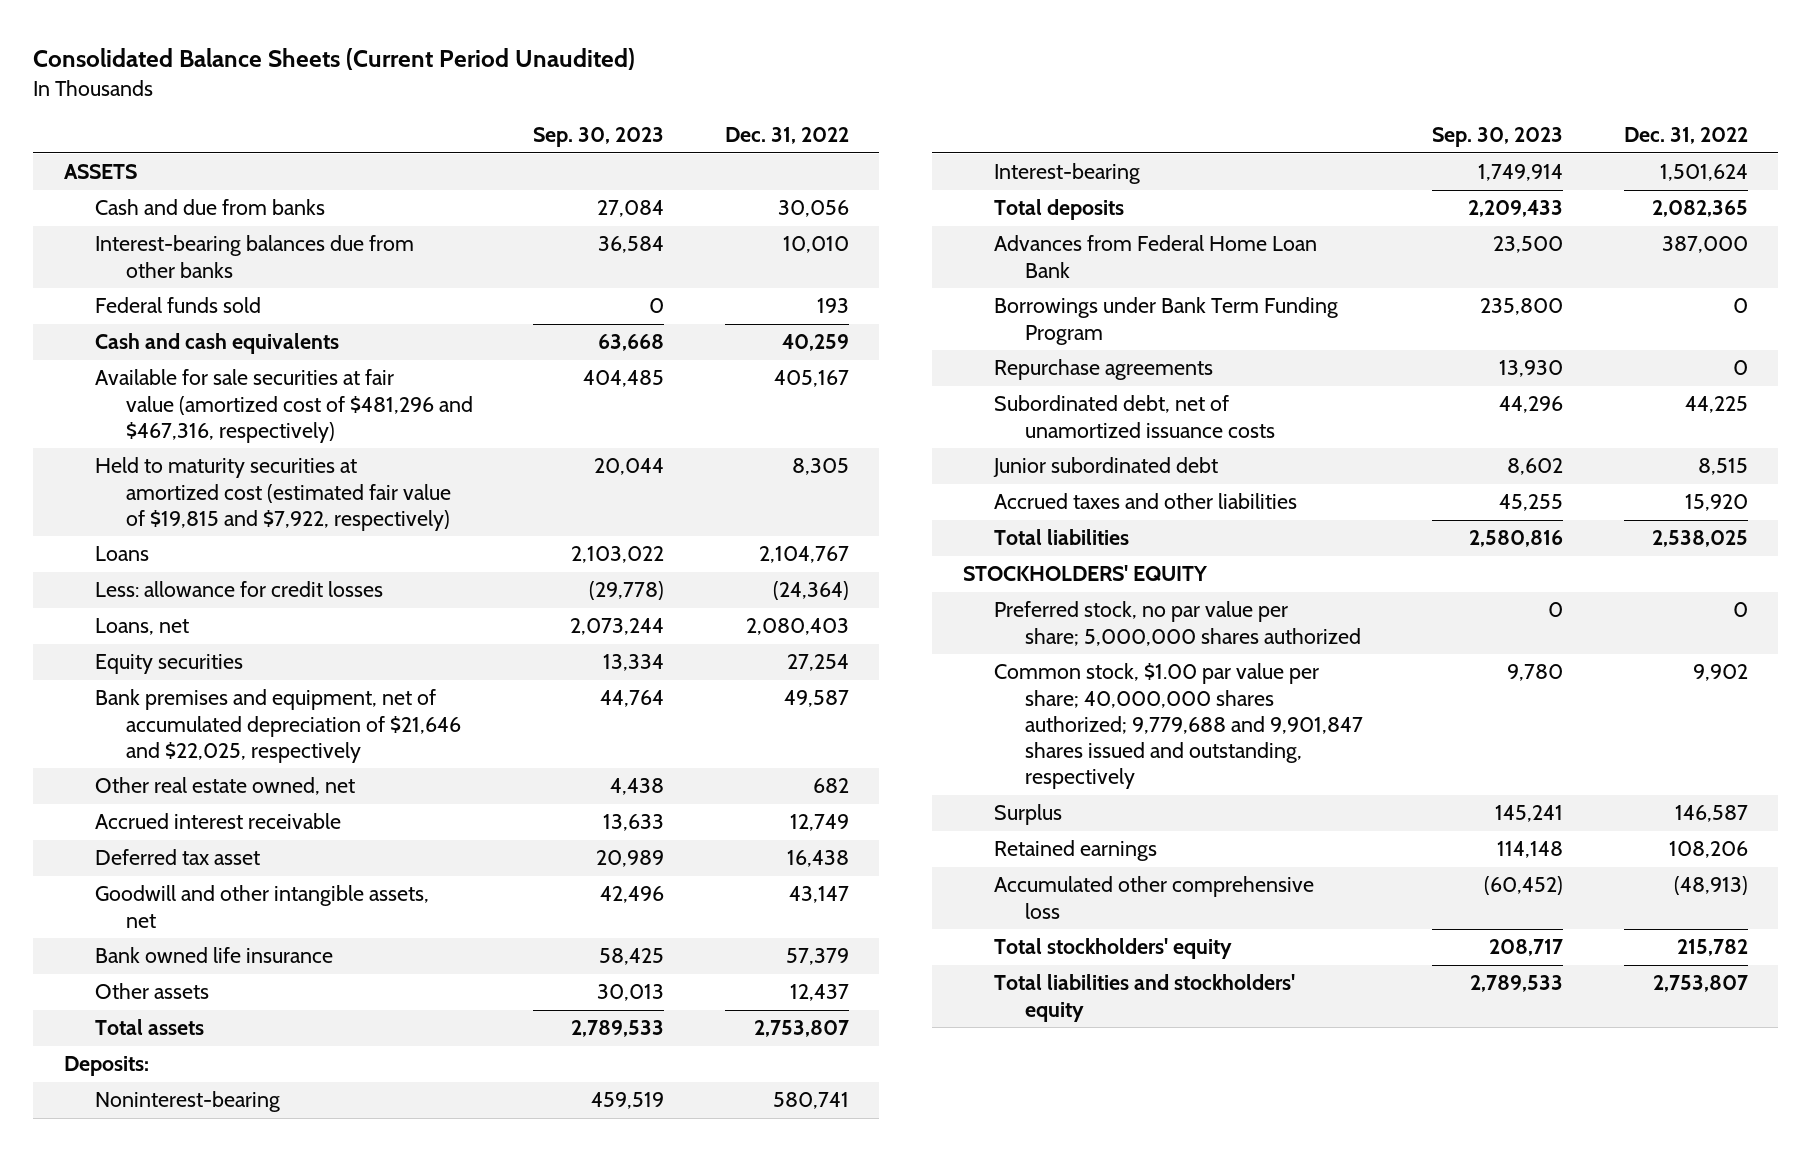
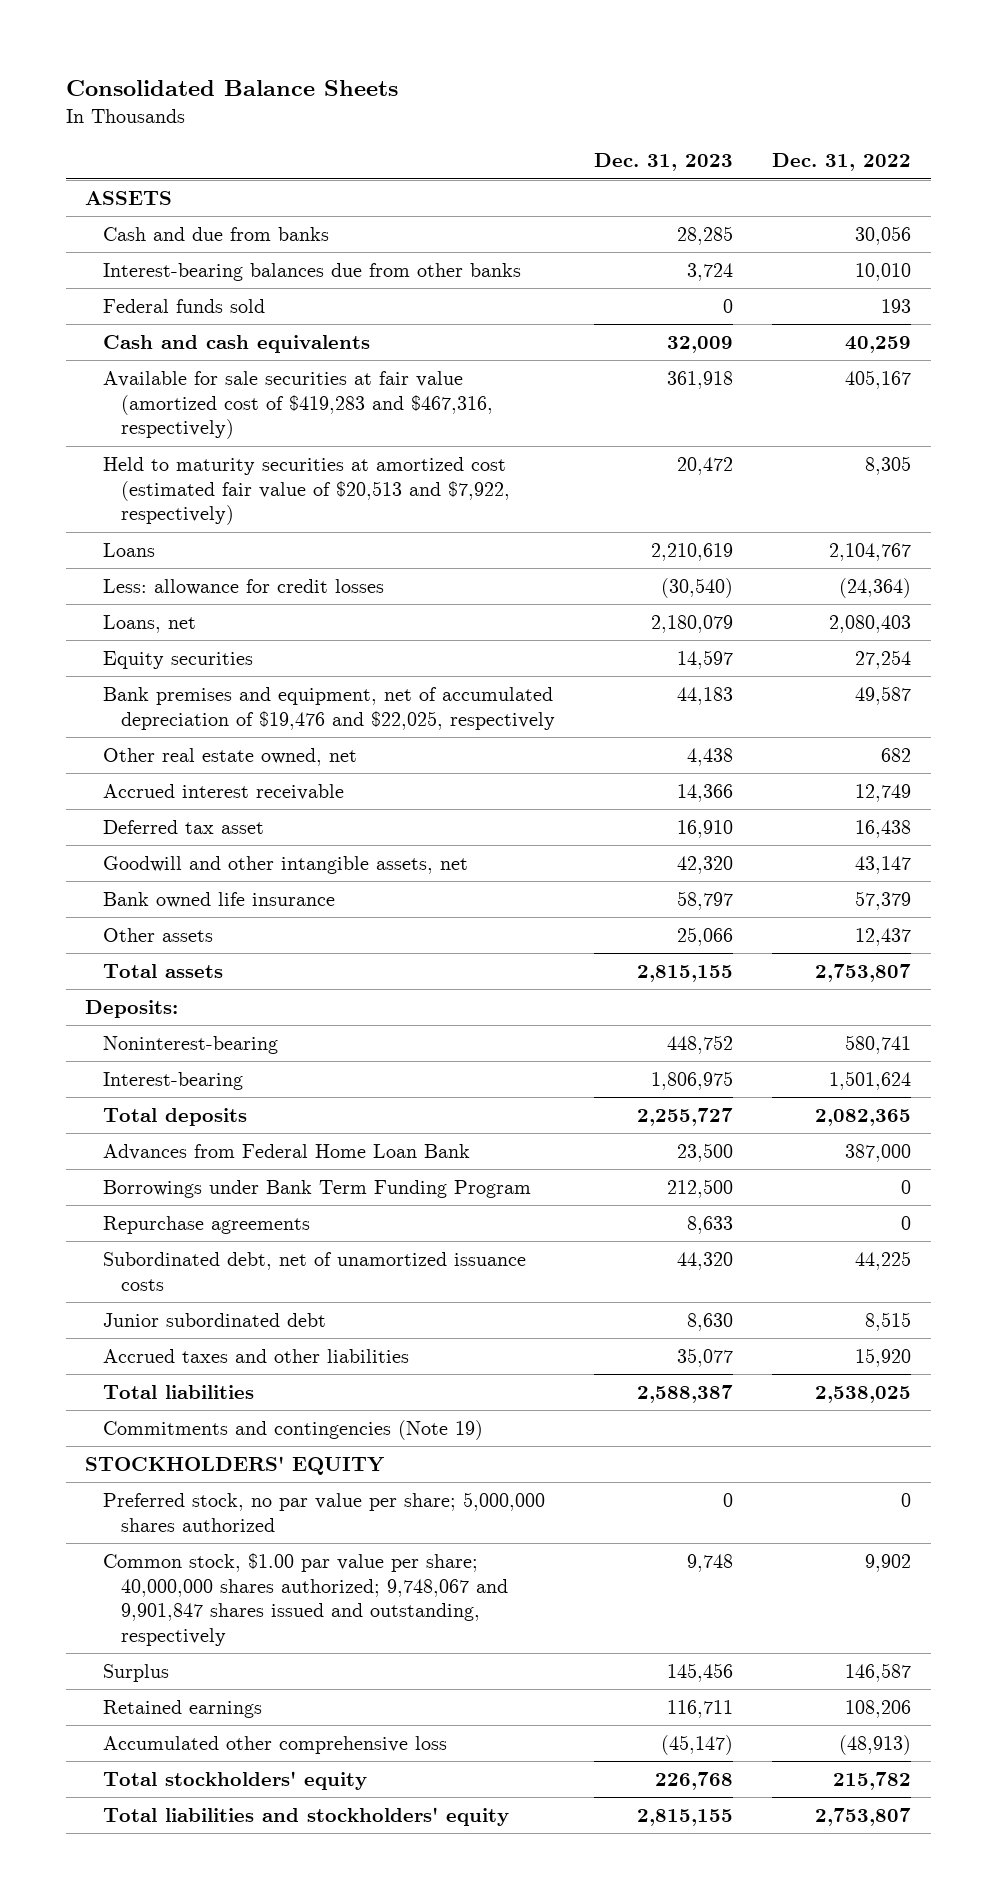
[33,47,636,70] Consolidated Balance Sheets (Current Period Unaudited) -> [65,80,398,97] Consolidated Balance Sheets
[533,127,665,148] Sep. 30, 2023 -> none
none -> [594,153,734,172] Dec. 31, 2023
[94,369,473,443] Available for sale securities at fair value (amortized cost of $481,296 and $467,316, respectively) -> [103,370,494,440] Available for sale securities at fair value (amortized cost of $419,283 and $467,316, respectively)
[94,457,451,531] Held to maturity securities at amortized cost (estimated fair value of $19,815 and $7,922, respectively) -> [103,456,511,526] Held to maturity securities at amortized cost (estimated fair value of $20,513 and $7,922, respectively)
[94,689,461,763] Bank premises and equipment, net of accumulated depreciation of $21,646 and $22,025, respectively -> [103,686,556,730] Bank premises and equipment, net of accumulated depreciation of $19,476 and $22,025, respectively
none -> [103,1419,484,1440] Commitments and contingencies (Note 19)
[993,663,1363,790] Common stock, $1.00 par value per share; 40,000,000 shares authorized; 9,779,688 and 9,901,847 shares issued and outstanding, respectively -> [103,1552,509,1647] Common stock, $1.00 par value per share; 40,000,000 shares authorized; 9,748,067 and 9,901,847 shares issued and outstanding, respectively

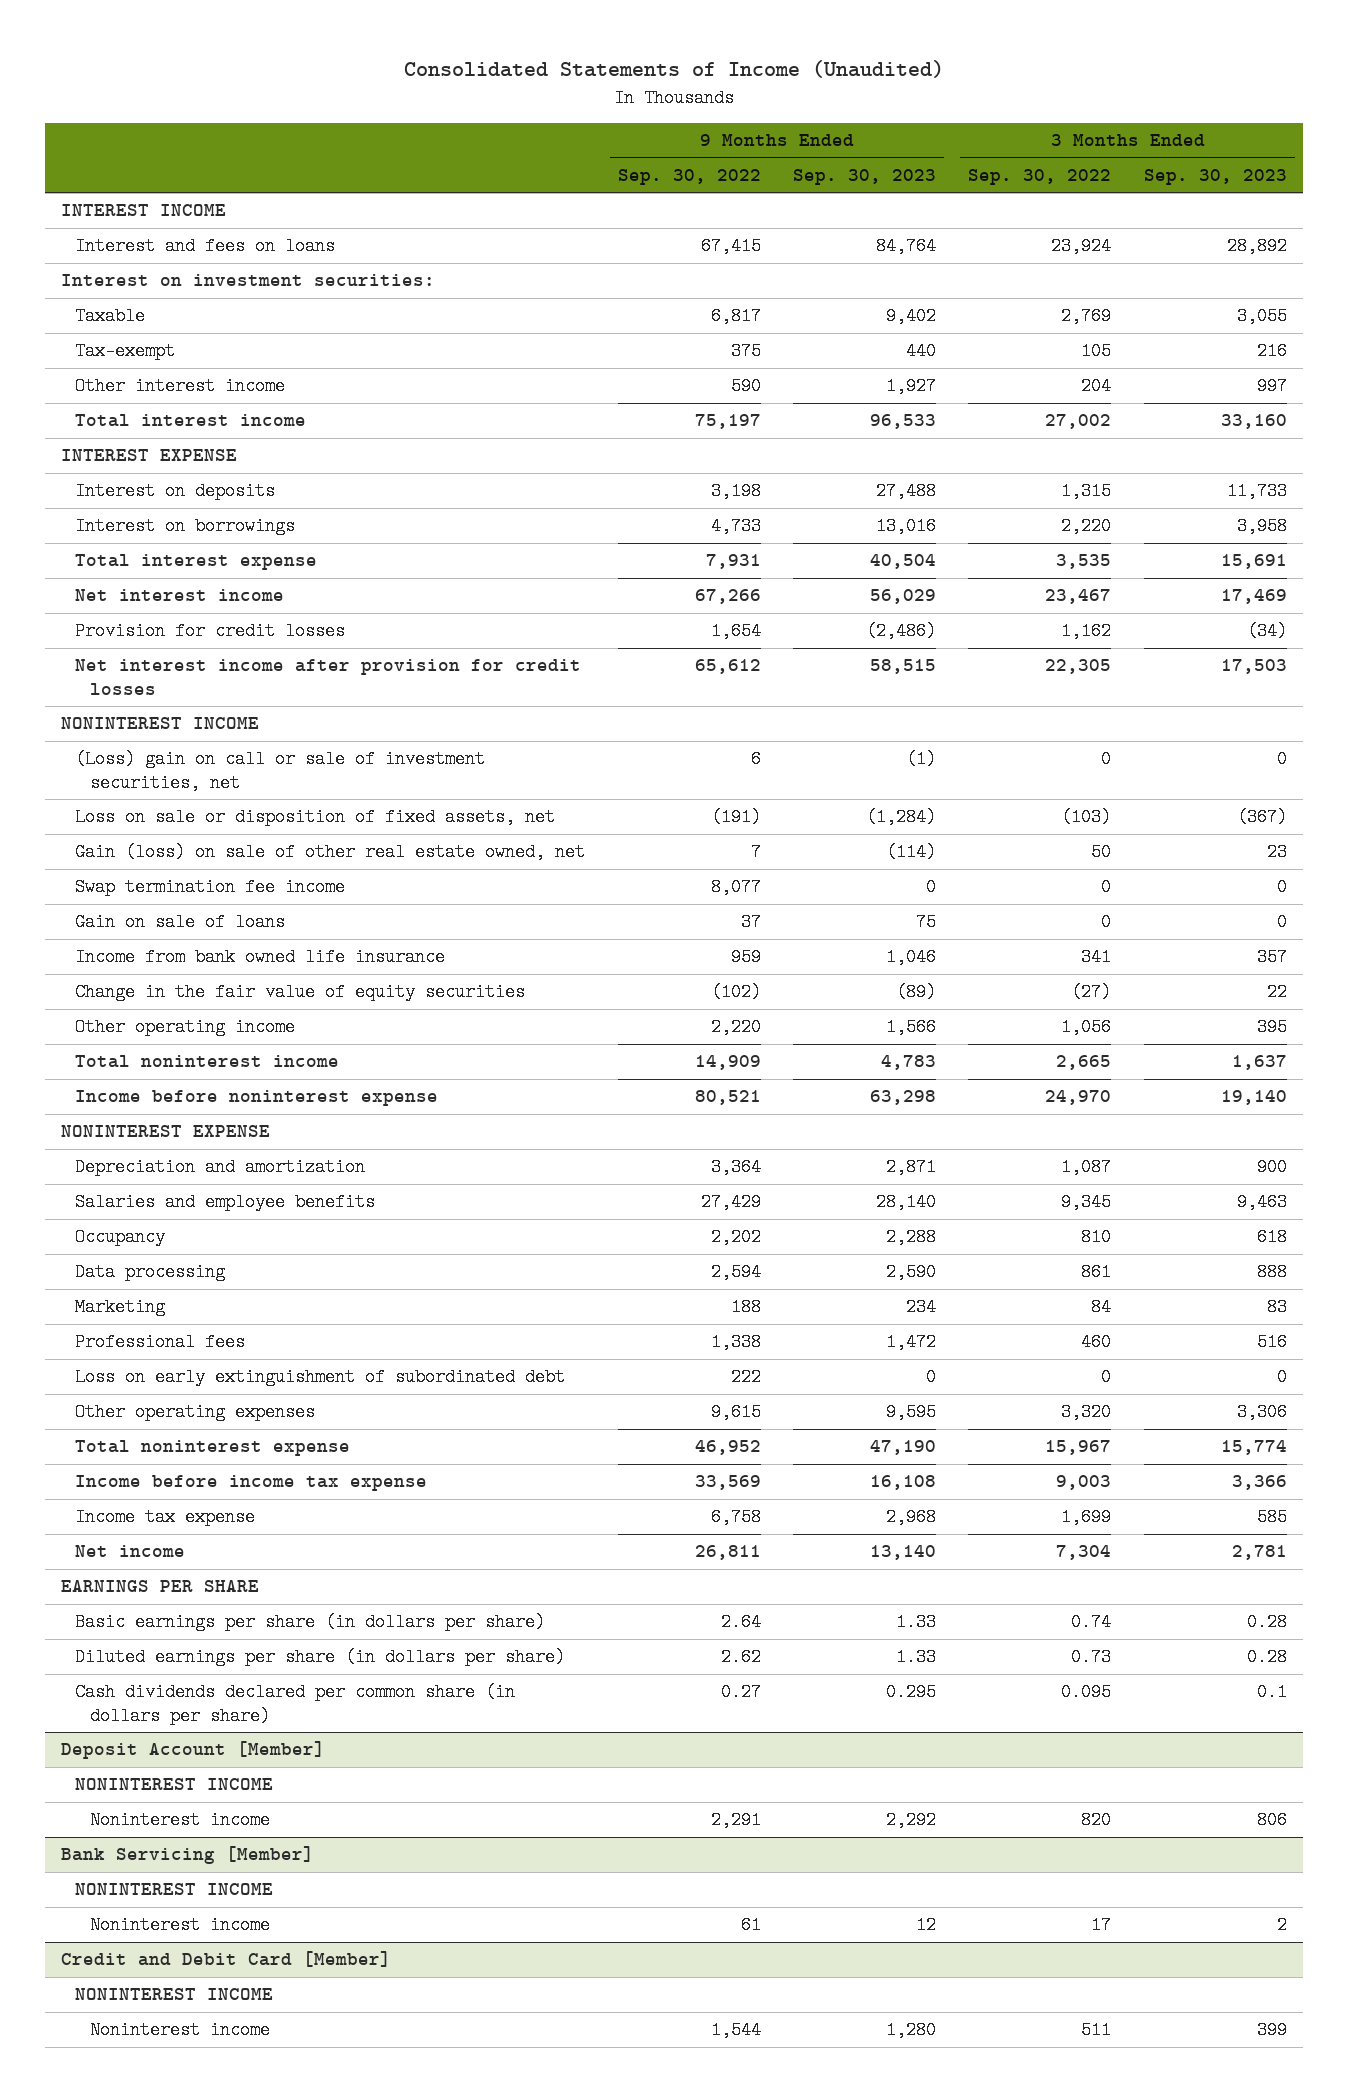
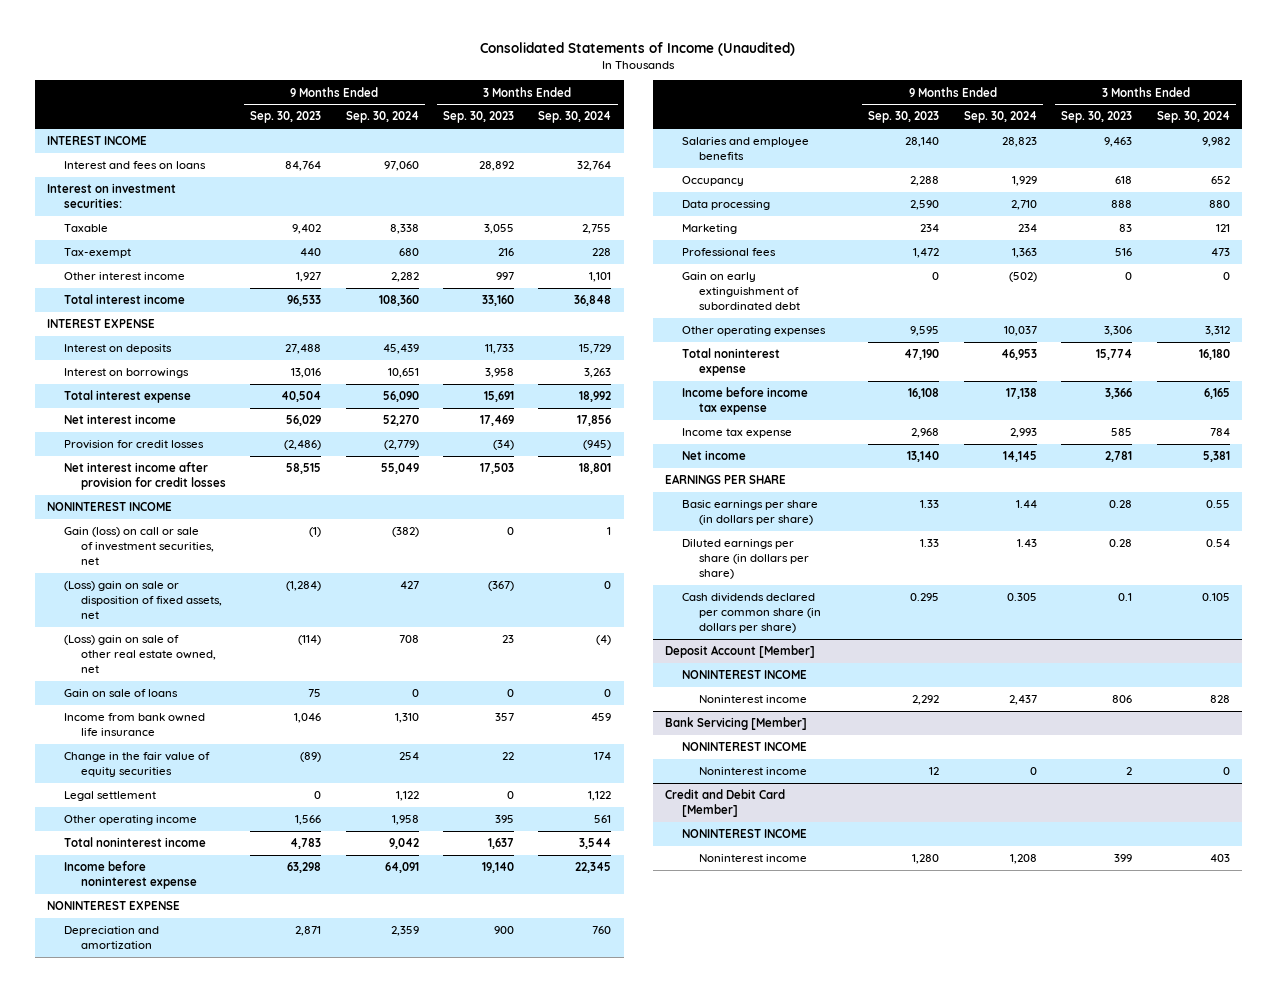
[617,168,761,185] Sep. 30, 2022 -> none
[968,168,1112,185] Sep. 30, 2022 -> none
none -> [345,111,419,124] Sep. 30, 2024
none -> [538,111,612,124] Sep. 30, 2024
[75,878,346,897] Swap termination fee income -> none
[75,750,486,792] (Loss) gain on call or sale of investment securities, net -> [63,527,214,565] Gain (loss) on call or sale of investment securities, net
[75,808,556,827] Loss on sale or disposition of fixed assets, net -> [63,581,222,619] (Loss) gain on sale or disposition of fixed assets, net
[75,843,586,862] Gain (loss) on sale of other real estate owned, net -> [63,635,216,673] (Loss) gain on sale of other real estate owned, net
none -> [63,791,156,802] Legal settlement
[75,1368,566,1387] Loss on early extinguishment of subordinated debt -> [682,272,801,310] Gain on early extinguishment of subordinated debt

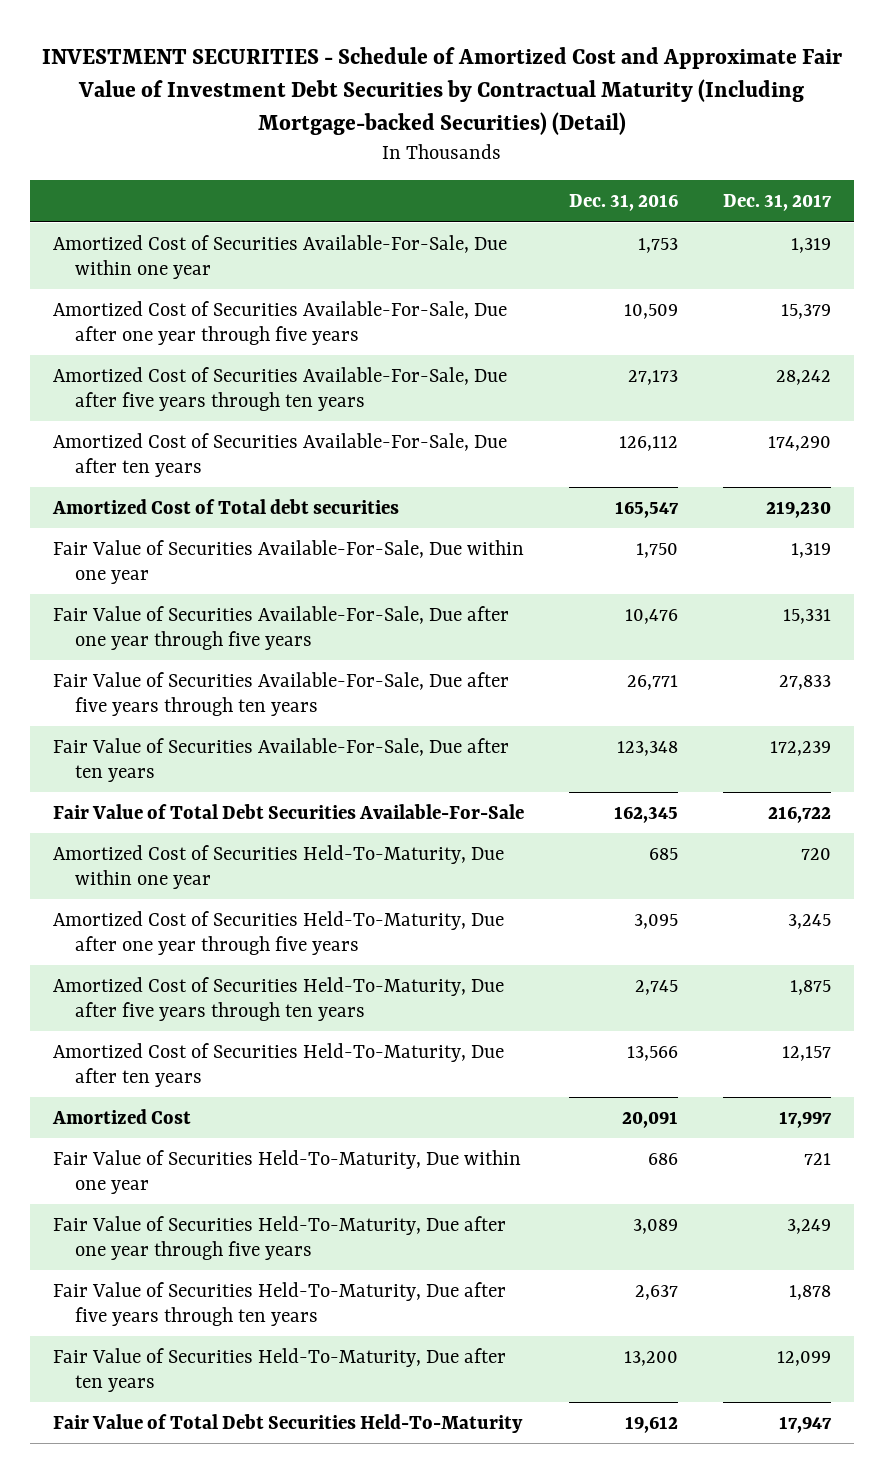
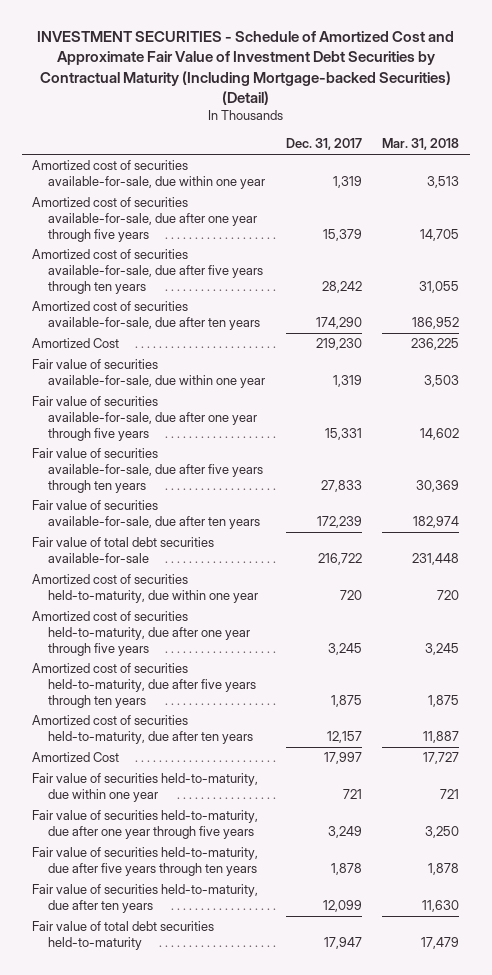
[569,194,679,212] Dec. 31, 2016 -> none
none -> [382,138,460,151] Mar. 31, 2018
[52,234,507,279] Amortized Cost of Securities Available-For-Sale, Due within one year -> [32,160,266,189] Amortized cost of securities available-for-sale, due within one year
[52,300,507,345] Amortized Cost of Securities Available-For-Sale, Due after one year through five years -> [32,197,258,242] Amortized cost of securities available-for-sale, due after one year through five years
[52,366,507,411] Amortized Cost of Securities Available-For-Sale, Due after five years through ten years -> [32,249,264,294] Amortized cost of securities available-for-sale, due after five years through ten years
[52,432,507,477] Amortized Cost of Securities Available-For-Sale, Due after ten years -> [32,301,261,330] Amortized cost of securities available-for-sale, due after ten years
[51,498,399,514] Amortized Cost of Total debt securities -> [32,338,120,349] Amortized Cost
[52,539,524,584] Fair Value of Securities Available-For-Sale, Due within one year -> [32,359,266,388] Fair value of securities available-for-sale, due within one year
[52,605,509,650] Fair Value of Securities Available-For-Sale, Due after one year through five years -> [32,396,258,441] Fair value of securities available-for-sale, due after one year through five years
[52,671,509,716] Fair Value of Securities Available-For-Sale, Due after five years through ten years -> [32,448,264,493] Fair value of securities available-for-sale, due after five years through ten years
[52,737,509,782] Fair Value of Securities Available-For-Sale, Due after ten years -> [32,500,261,529] Fair value of securities available-for-sale, due after ten years
[52,803,524,819] Fair Value of Total Debt Securities Available-For-Sale -> [32,537,215,563] Fair value of total debt securities available-for-sale
[52,844,504,889] Amortized Cost of Securities Held-To-Maturity, Due within one year -> [32,574,259,603] Amortized cost of securities held-to-maturity, due within one year
[52,910,504,955] Amortized Cost of Securities Held-To-Maturity, Due after one year through five years -> [32,611,251,656] Amortized cost of securities held-to-maturity, due after one year through five years
[52,976,504,1021] Amortized Cost of Securities Held-To-Maturity, Due after five years through ten years -> [32,663,257,708] Amortized cost of securities held-to-maturity, due after five years through ten years
[52,1042,504,1087] Amortized Cost of Securities Held-To-Maturity, Due after ten years -> [32,715,254,744] Amortized cost of securities held-to-maturity, due after ten years
[52,1149,521,1194] Fair Value of Securities Held-To-Maturity, Due within one year -> [32,773,259,802] Fair value of securities held-to-maturity, due within one year
[52,1215,506,1260] Fair Value of Securities Held-To-Maturity, Due after one year through five years -> [32,810,259,839] Fair value of securities held-to-maturity, due after one year through five years
[52,1281,506,1326] Fair Value of Securities Held-To-Maturity, Due after five years through ten years -> [32,847,259,876] Fair value of securities held-to-maturity, due after five years through ten years
[52,1347,506,1392] Fair Value of Securities Held-To-Maturity, Due after ten years -> [32,884,259,913] Fair value of securities held-to-maturity, due after ten years
[52,1413,523,1433] Fair Value of Total Debt Securities Held-To-Maturity -> [32,921,215,950] Fair value of total debt securities held-to-maturity

